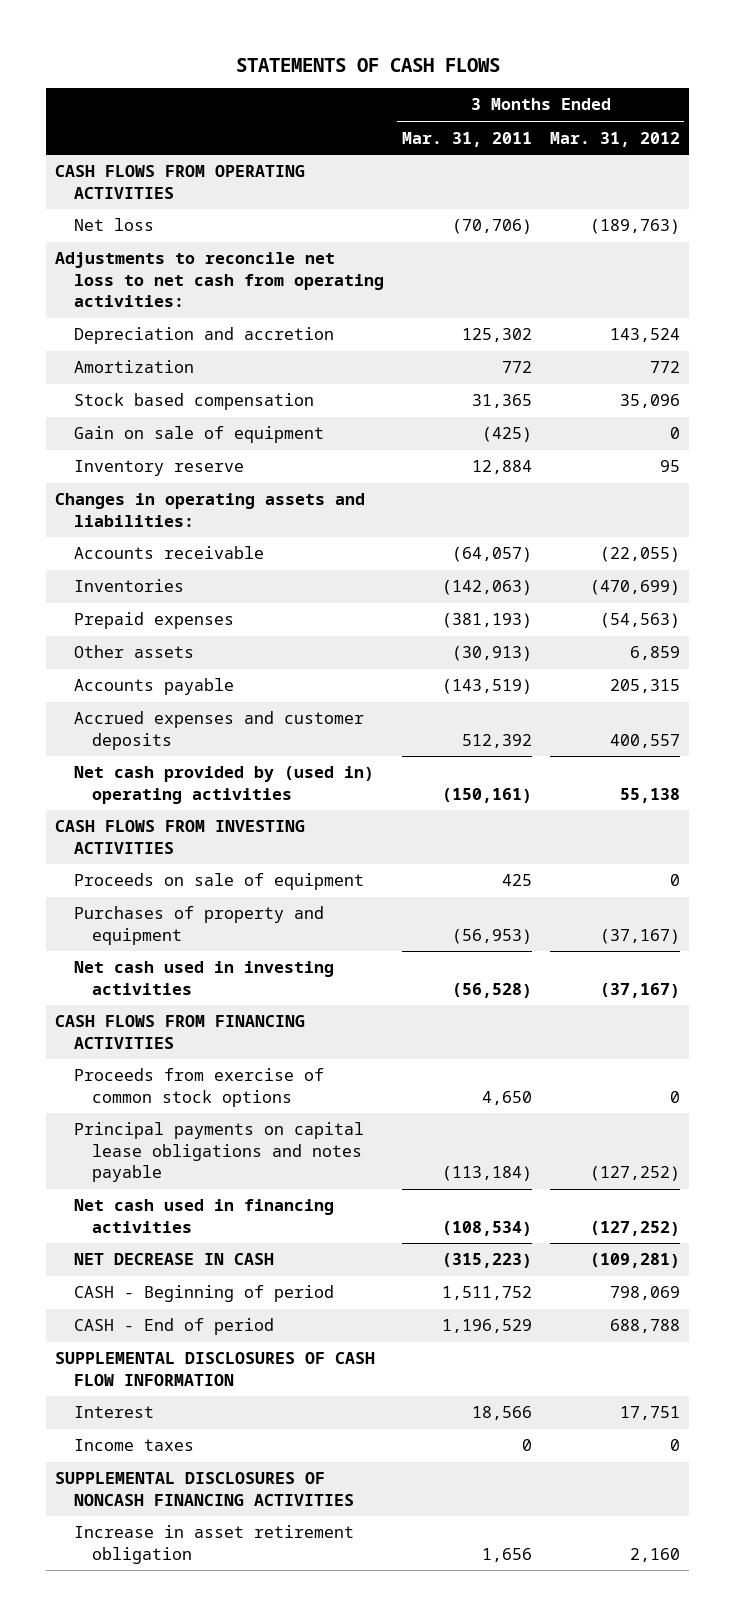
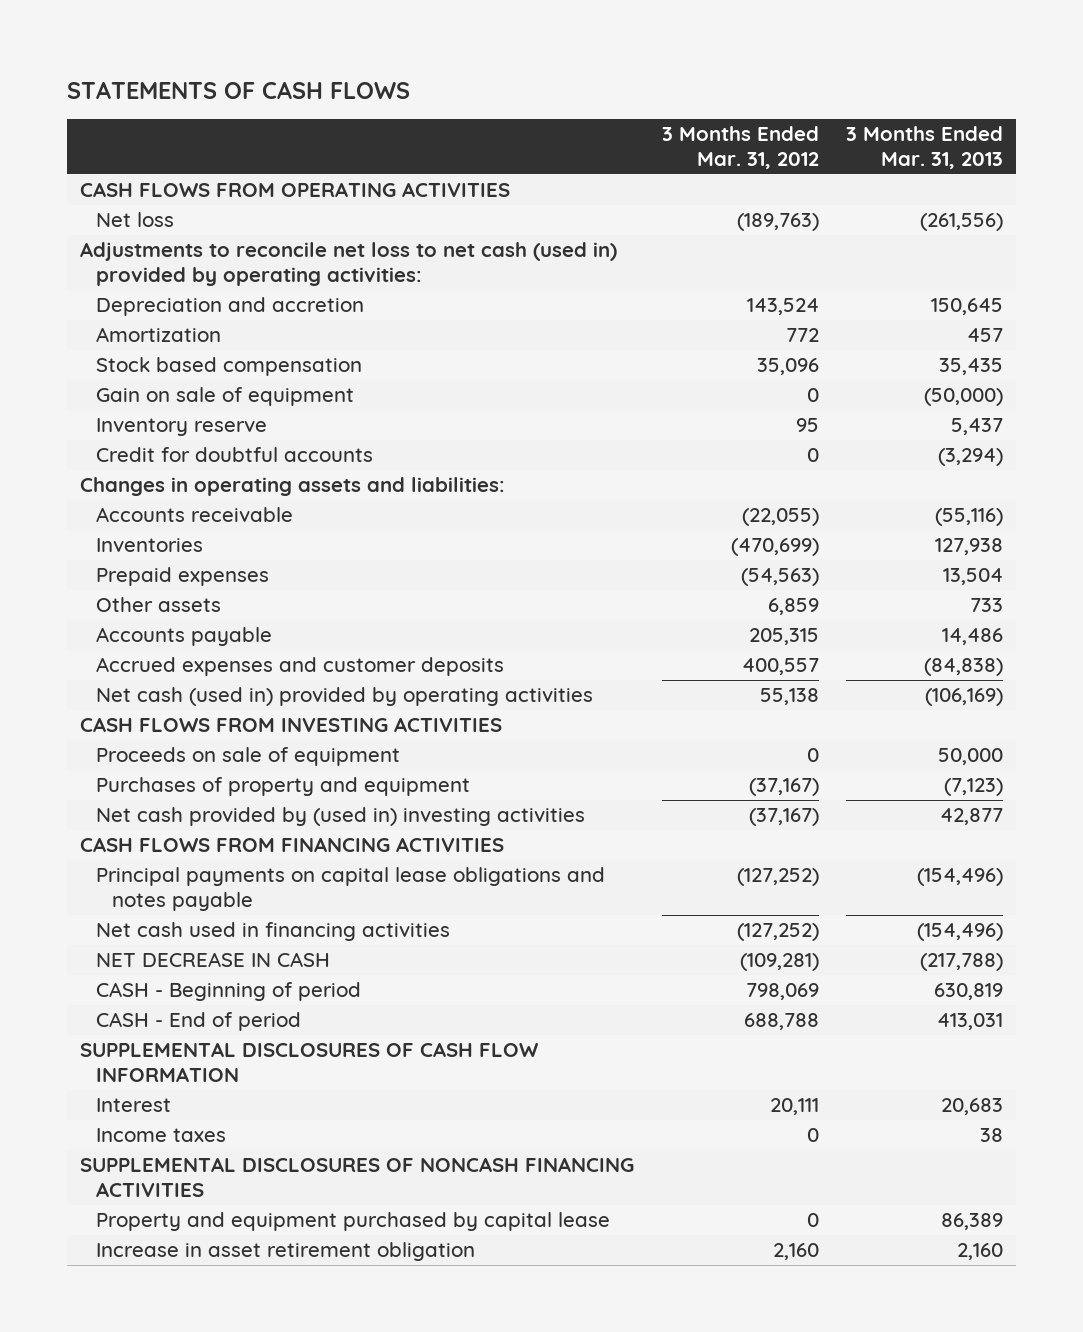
[401,131,532,147] Mar. 31, 2011 -> none
none -> [845,126,1003,169] 3 Months Ended Mar. 31, 2013
[55,252,384,307] Adjustments to reconcile net loss to net cash from operating activities: -> [80,242,618,286] Adjustments to reconcile net loss to net cash (used in) provided by operating activities:
none -> [96,447,374,463] Credit for doubtful accounts
[73,766,374,804] Net cash provided by (used in) operating activities -> [96,687,594,707] Net cash (used in) provided by operating activities
[73,961,334,995] Net cash used in investing activities -> [96,807,586,827] Net cash provided by (used in) investing activities
[73,1068,324,1107] Proceeds from exercise of common stock options -> none
[619,1406,680,1421] 17,751 -> [769,1098,819,1116] 20,111
none -> [96,1212,611,1232] Property and equipment purchased by capital lease

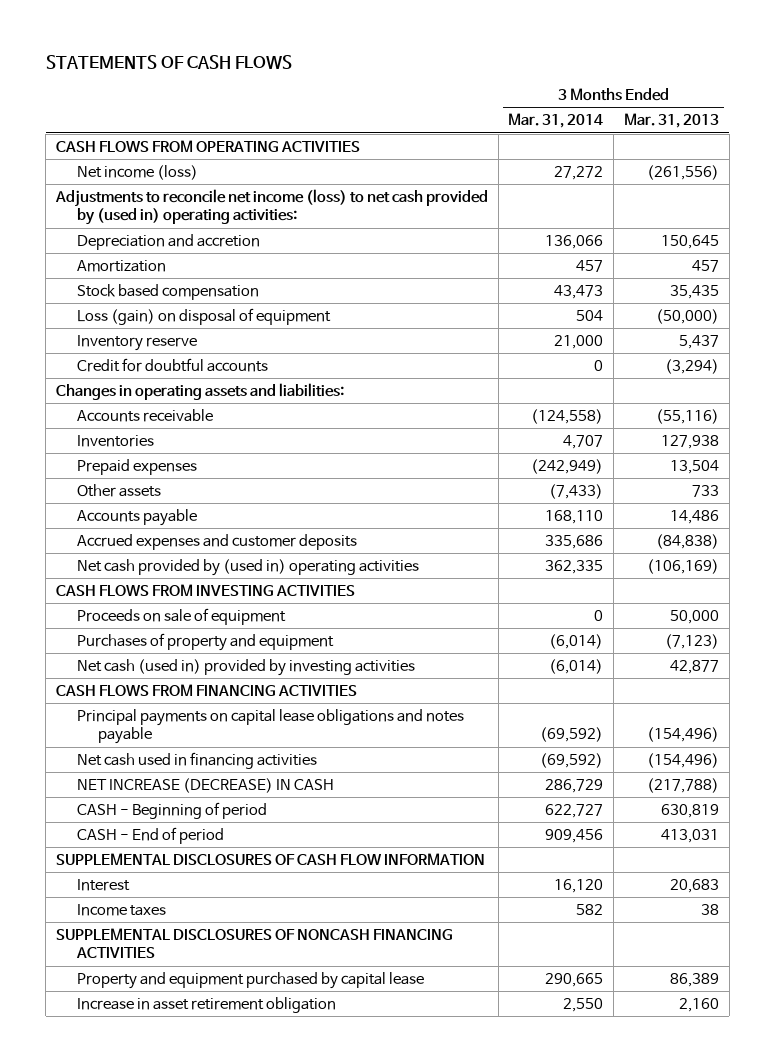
[661,126,819,169] 3 Months Ended Mar. 31, 2012 -> none
none -> [508,113,604,129] Mar. 31, 2014
[96,212,175,228] Net loss -> [77,164,199,180] Net income (loss)
[80,242,618,286] Adjustments to reconcile net loss to net cash (used in) provided by operating activities: -> [54,188,488,226] Adjustments to reconcile net income (loss) to net cash provided by (used in) operating activities:
[96,387,355,407] Gain on sale of equipment -> [77,307,332,325] Loss (gain) on disposal of equipment
[96,687,594,707] Net cash (used in) provided by operating activities -> [77,558,420,576] Net cash provided by (used in) operating activities
[96,807,586,827] Net cash provided by (used in) investing activities -> [77,658,416,676] Net cash (used in) provided by investing activities
[96,952,331,968] NET DECREASE IN CASH -> [77,777,335,793] NET INCREASE (DECREASE) IN CASH

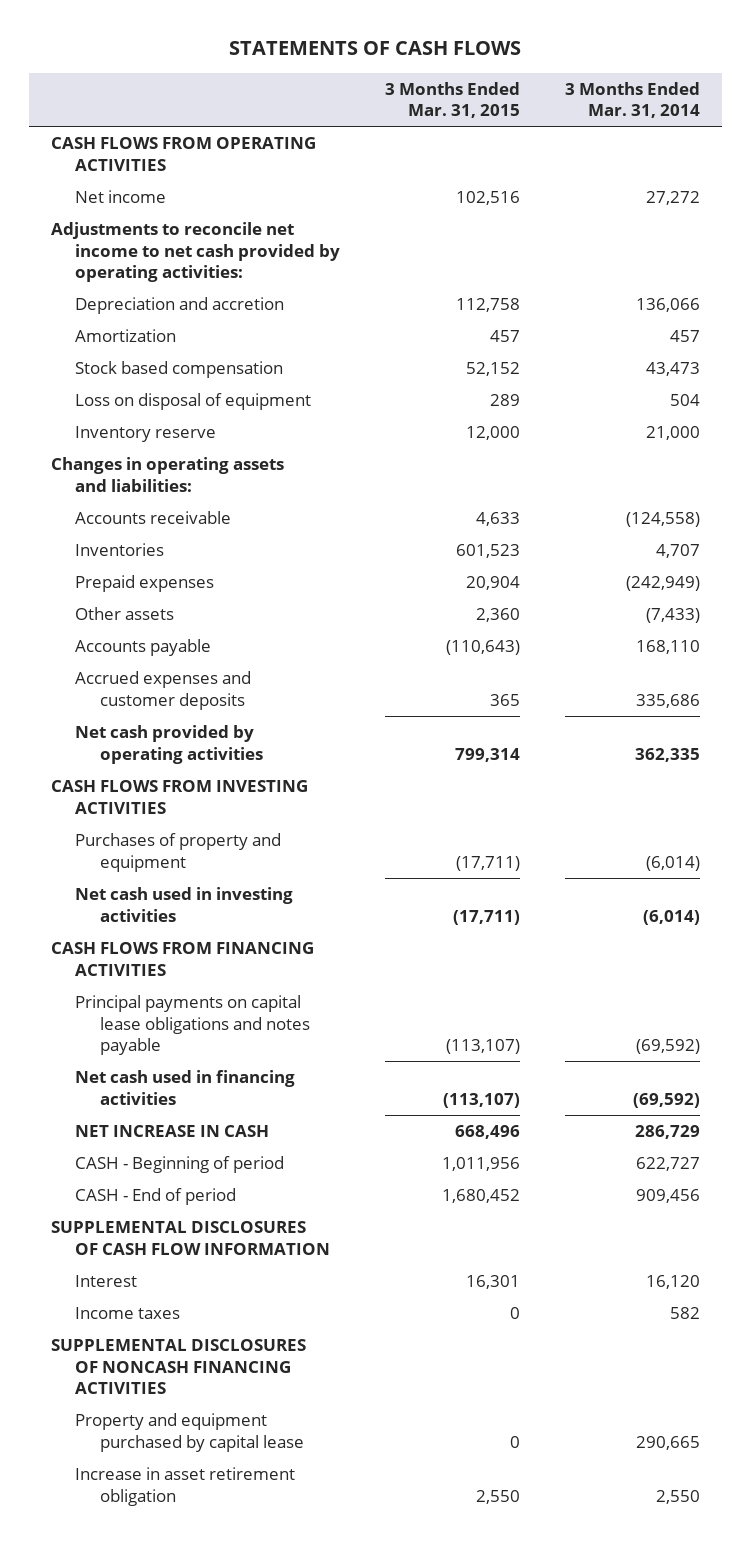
[623,113,719,129] Mar. 31, 2013 -> none
none -> [384,81,520,119] 3 Months Ended Mar. 31, 2015
[77,164,199,180] Net income (loss) -> [75,190,167,204] Net income
[54,188,488,226] Adjustments to reconcile net income (loss) to net cash provided by (used in) operating activities: -> [51,222,341,283] Adjustments to reconcile net income to net cash provided by operating activities:
[77,307,332,325] Loss (gain) on disposal of equipment -> [75,393,312,411] Loss on disposal of equipment
[77,357,269,372] Credit for doubtful accounts -> none
[77,558,420,576] Net cash provided by (used in) operating activities -> [75,725,263,764] Net cash provided by operating activities
[77,607,287,625] Proceeds on sale of equipment -> none
[77,658,416,676] Net cash (used in) provided by investing activities -> [75,887,294,922] Net cash used in investing activities
[77,777,335,793] NET INCREASE (DECREASE) IN CASH -> [75,1125,270,1138] NET INCREASE IN CASH

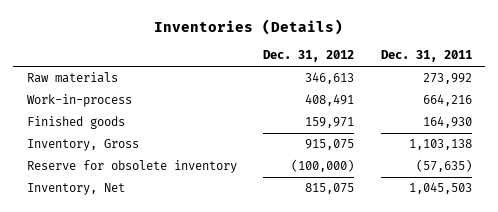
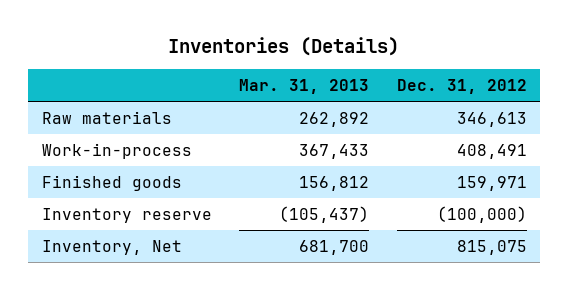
[380,50,472,63] Dec. 31, 2011 -> none
none -> [239,79,370,95] Mar. 31, 2013
[26,139,139,152] Inventory, Gross -> none
[26,160,237,174] Reserve for obsolete inventory -> [42,207,213,223] Inventory reserve

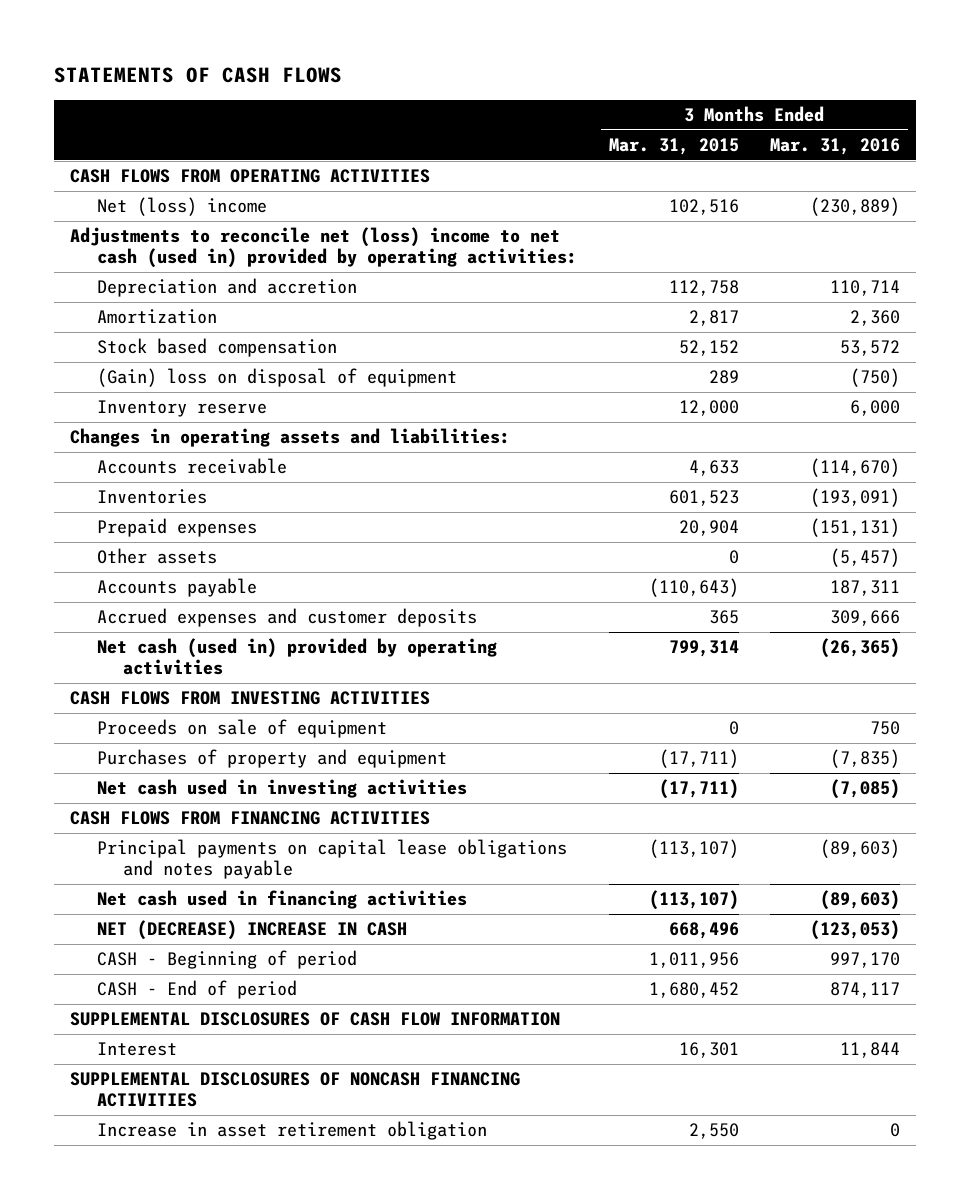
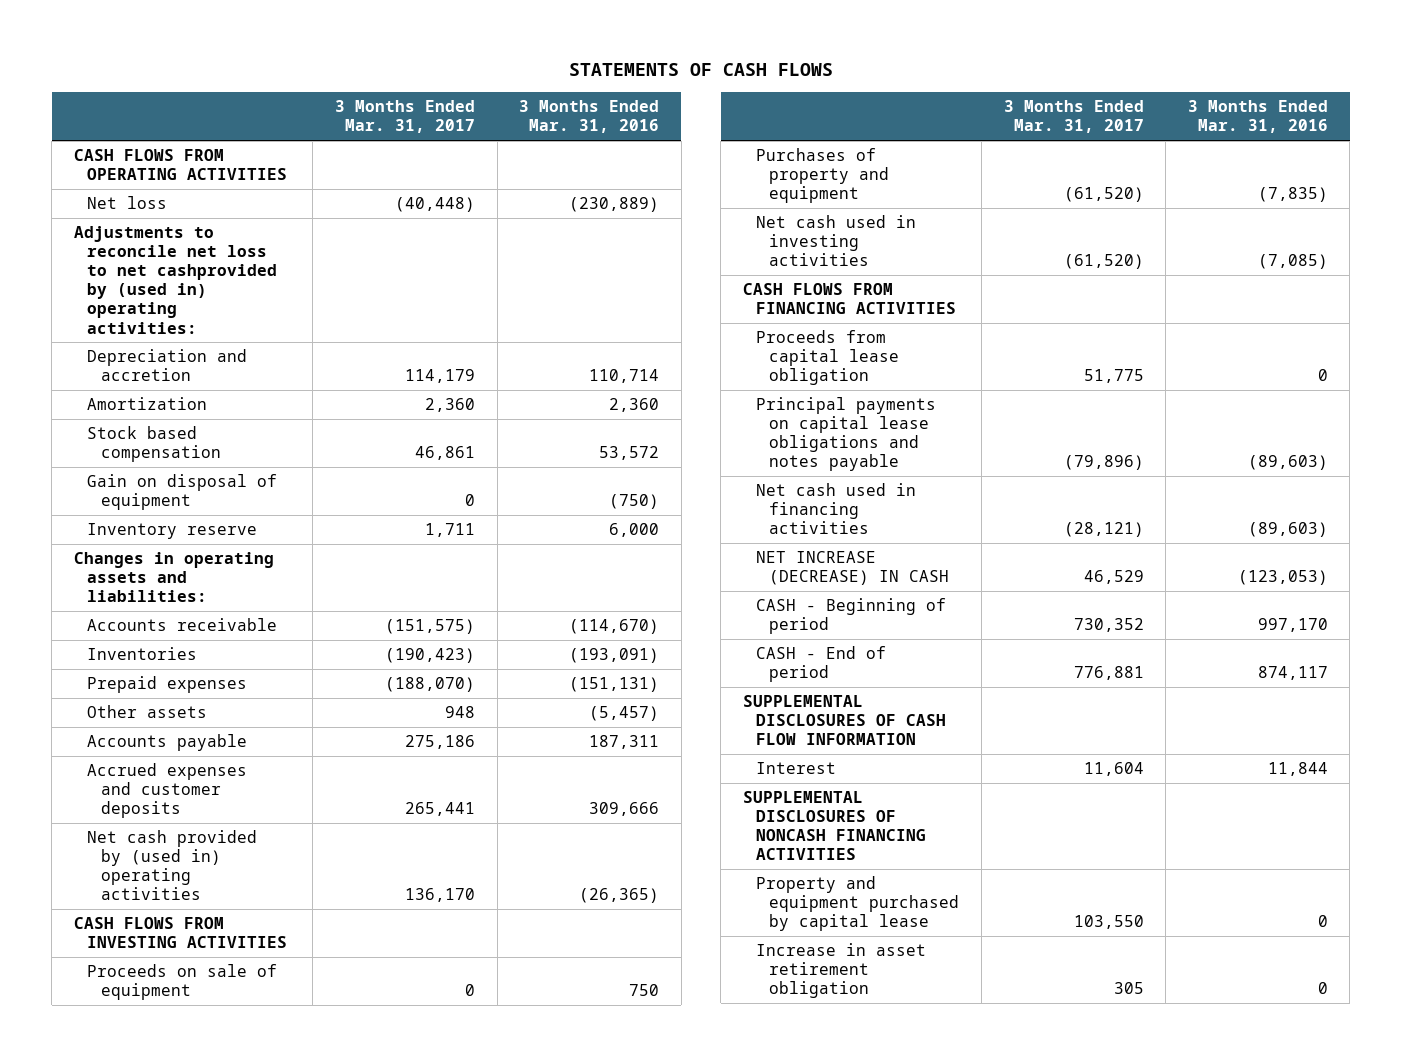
[608,137,739,155] Mar. 31, 2015 -> none
none -> [334,100,475,134] 3 Months Ended Mar. 31, 2017
[96,197,267,217] Net (loss) income -> [87,196,168,210] Net loss
[70,227,577,269] Adjustments to reconcile net (loss) income to net cash (used in) provided by operating activities: -> [74,226,278,334] Adjustments to reconcile net loss to net cashprovided by (used in) operating activities:
[96,368,457,388] (Gain) loss on disposal of equipment -> [87,474,278,511] Gain on disposal of equipment
[96,638,497,676] Net cash (used in) provided by operating activities -> [87,830,258,901] Net cash provided by (used in) operating activities
none -> [756,330,900,386] Proceeds from capital lease obligation
[96,920,407,941] NET (DECREASE) INCREASE IN CASH -> [756,551,950,586] NET INCREASE (DECREASE) IN CASH
none -> [756,876,960,932] Property and equipment purchased by capital lease

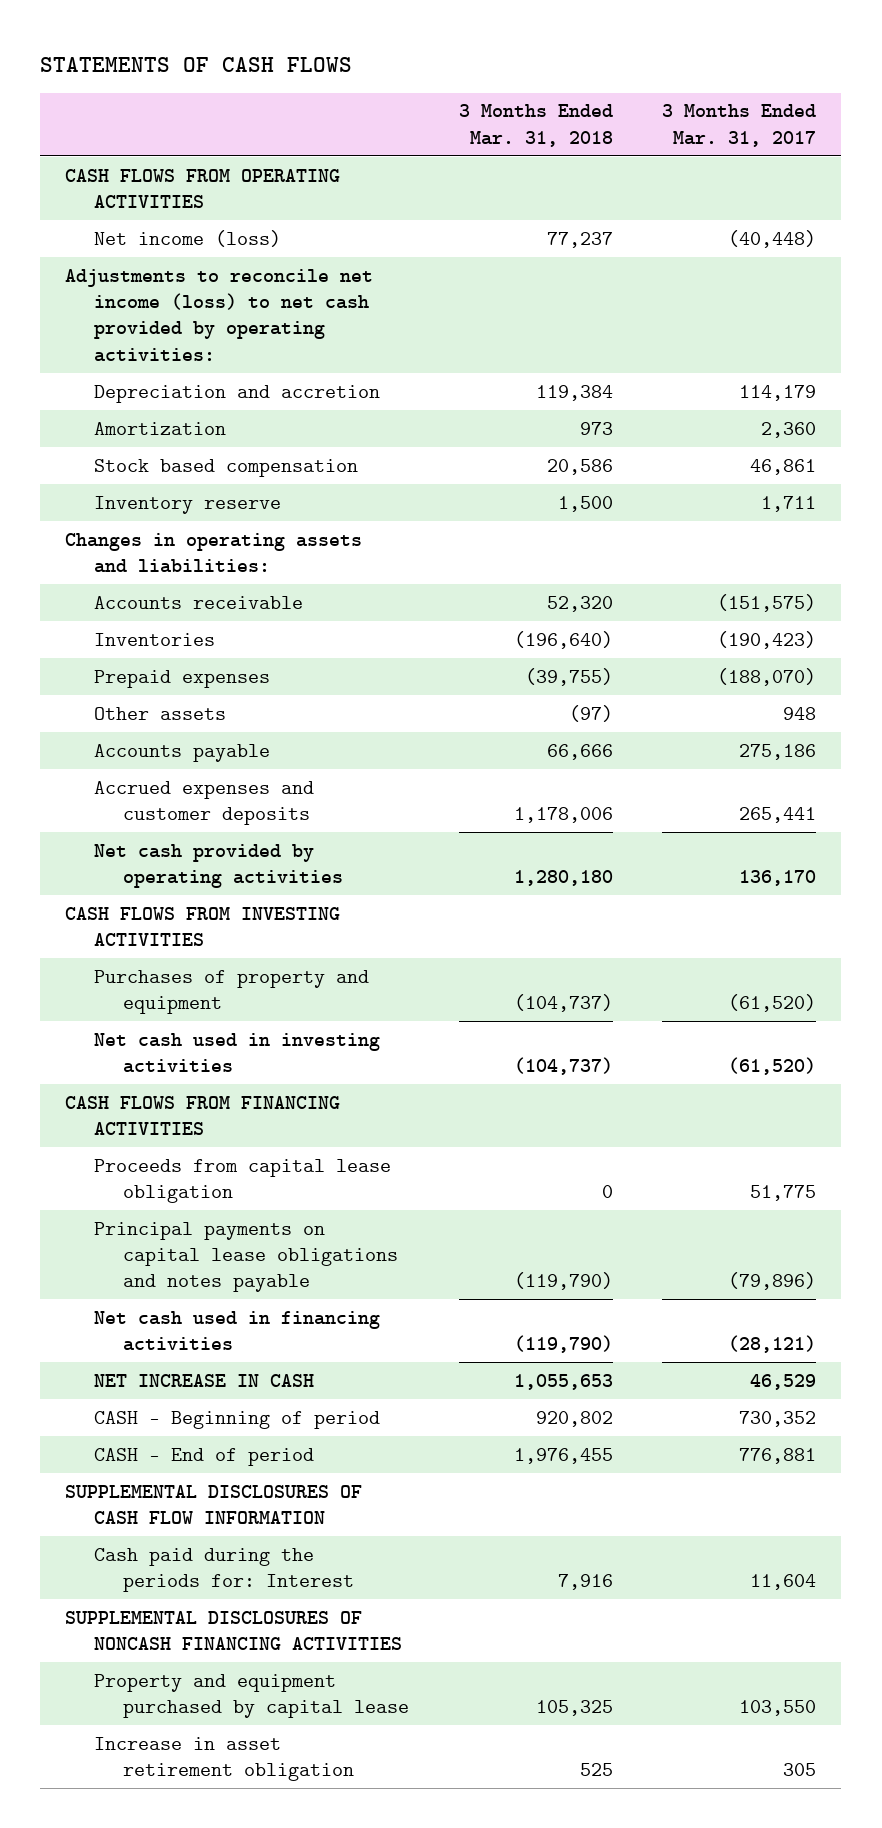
[519,100,660,134] 3 Months Ended Mar. 31, 2016 -> none
none -> [458,104,613,147] 3 Months Ended Mar. 31, 2018
[87,196,168,210] Net loss -> [94,229,282,247] Net income (loss)
[74,226,278,334] Adjustments to reconcile net loss to net cashprovided by (used in) operating activities: -> [65,268,374,362] Adjustments to reconcile net income (loss) to net cash provided by operating activities:
[87,474,278,511] Gain on disposal of equipment -> none
[87,830,258,901] Net cash provided by (used in) operating activities -> [94,843,344,888] Net cash provided by operating activities
[87,964,278,1001] Proceeds on sale of equipment -> none
[756,551,950,586] NET INCREASE (DECREASE) IN CASH -> [94,1373,315,1387] NET INCREASE IN CASH
[756,762,837,775] Interest -> [94,1547,355,1592] Cash paid during the periods for: Interest

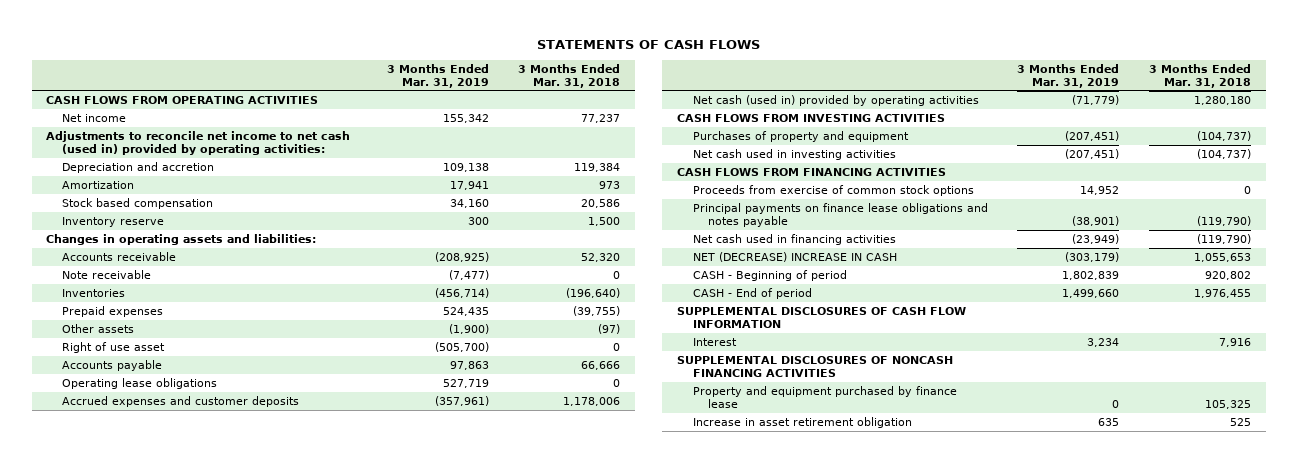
[662,104,817,147] 3 Months Ended Mar. 31, 2017 -> none
none -> [386,63,489,88] 3 Months Ended Mar. 31, 2019
[94,229,282,247] Net income (loss) -> [62,113,127,122] Net income
[65,268,374,362] Adjustments to reconcile net income (loss) to net cash provided by operating activities: -> [46,130,351,155] Adjustments to reconcile net income to net cash (used in) provided by operating activities:
none -> [62,269,152,279] Note receivable
none -> [62,341,166,353] Right of use asset
none -> [62,377,218,389] Operating lease obligations
[94,843,344,888] Net cash provided by operating activities -> [692,94,979,106] Net cash (used in) provided by operating activities
[94,1158,392,1203] Proceeds from capital lease obligation -> none
none -> [692,184,974,196] Proceeds from exercise of common stock options
[94,1221,399,1293] Principal payments on capital lease obligations and notes payable -> [692,202,988,227] Principal payments on finance lease obligations and notes payable
[94,1373,315,1387] NET INCREASE IN CASH -> [692,251,897,262] NET (DECREASE) INCREASE IN CASH
[94,1547,355,1592] Cash paid during the periods for: Interest -> [692,337,737,346] Interest
[94,1673,410,1718] Property and equipment purchased by capital lease -> [692,385,957,408] Property and equipment purchased by finance lease

